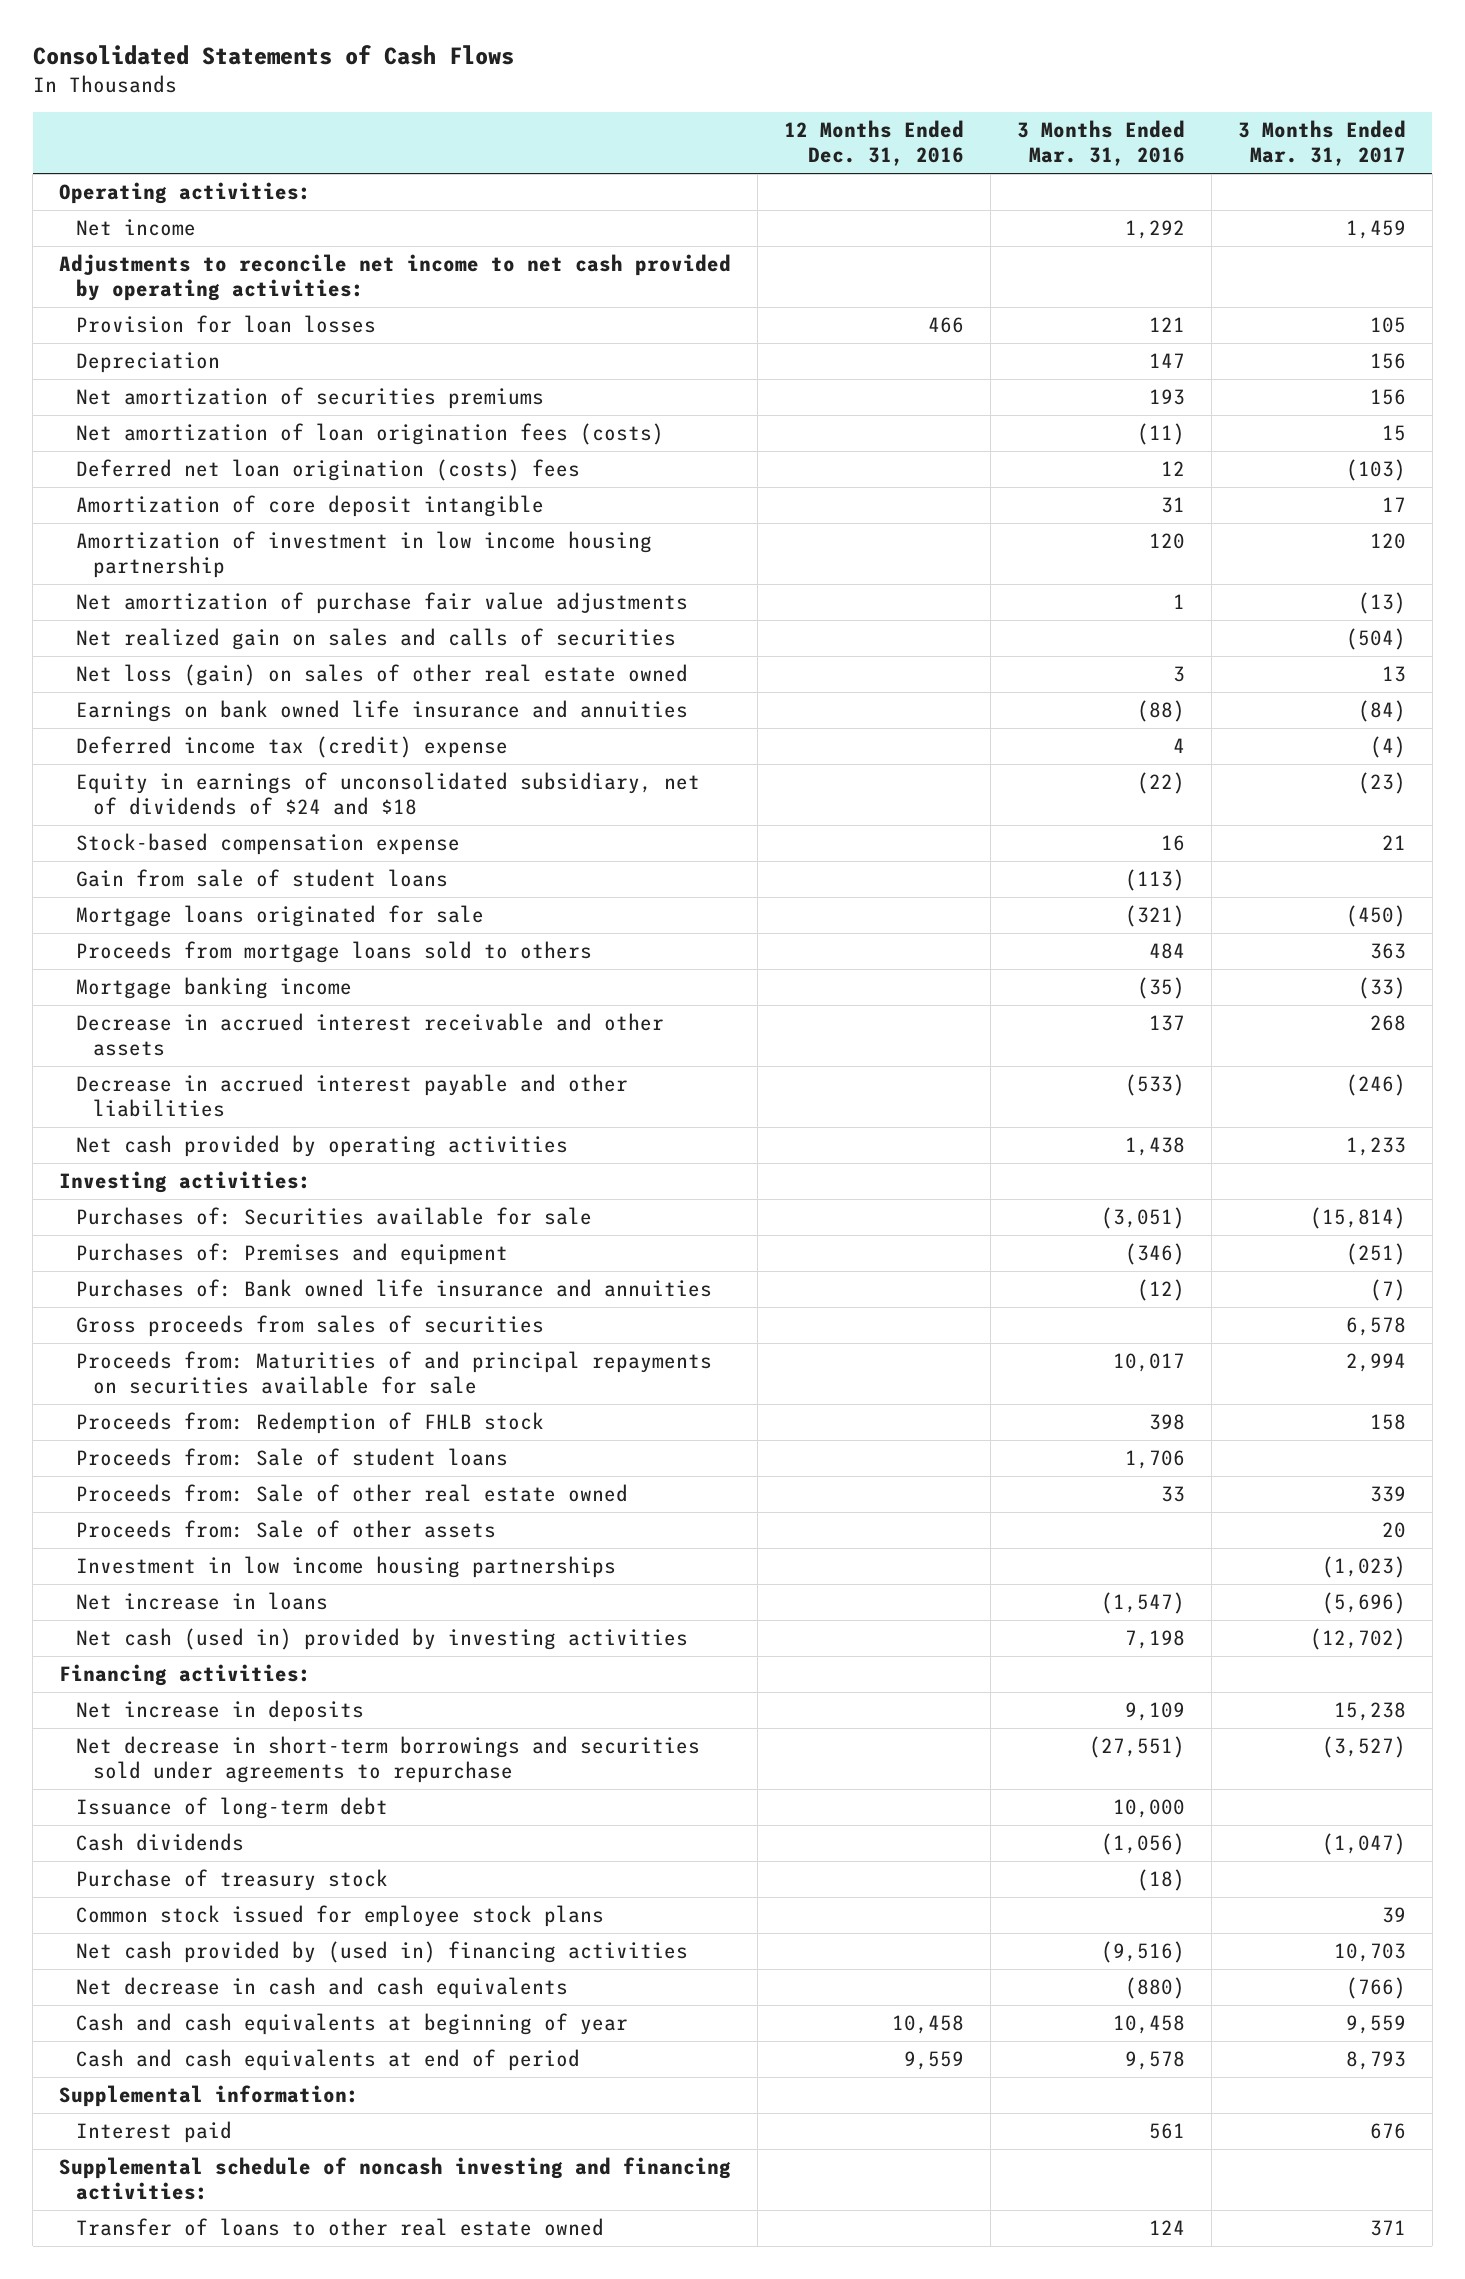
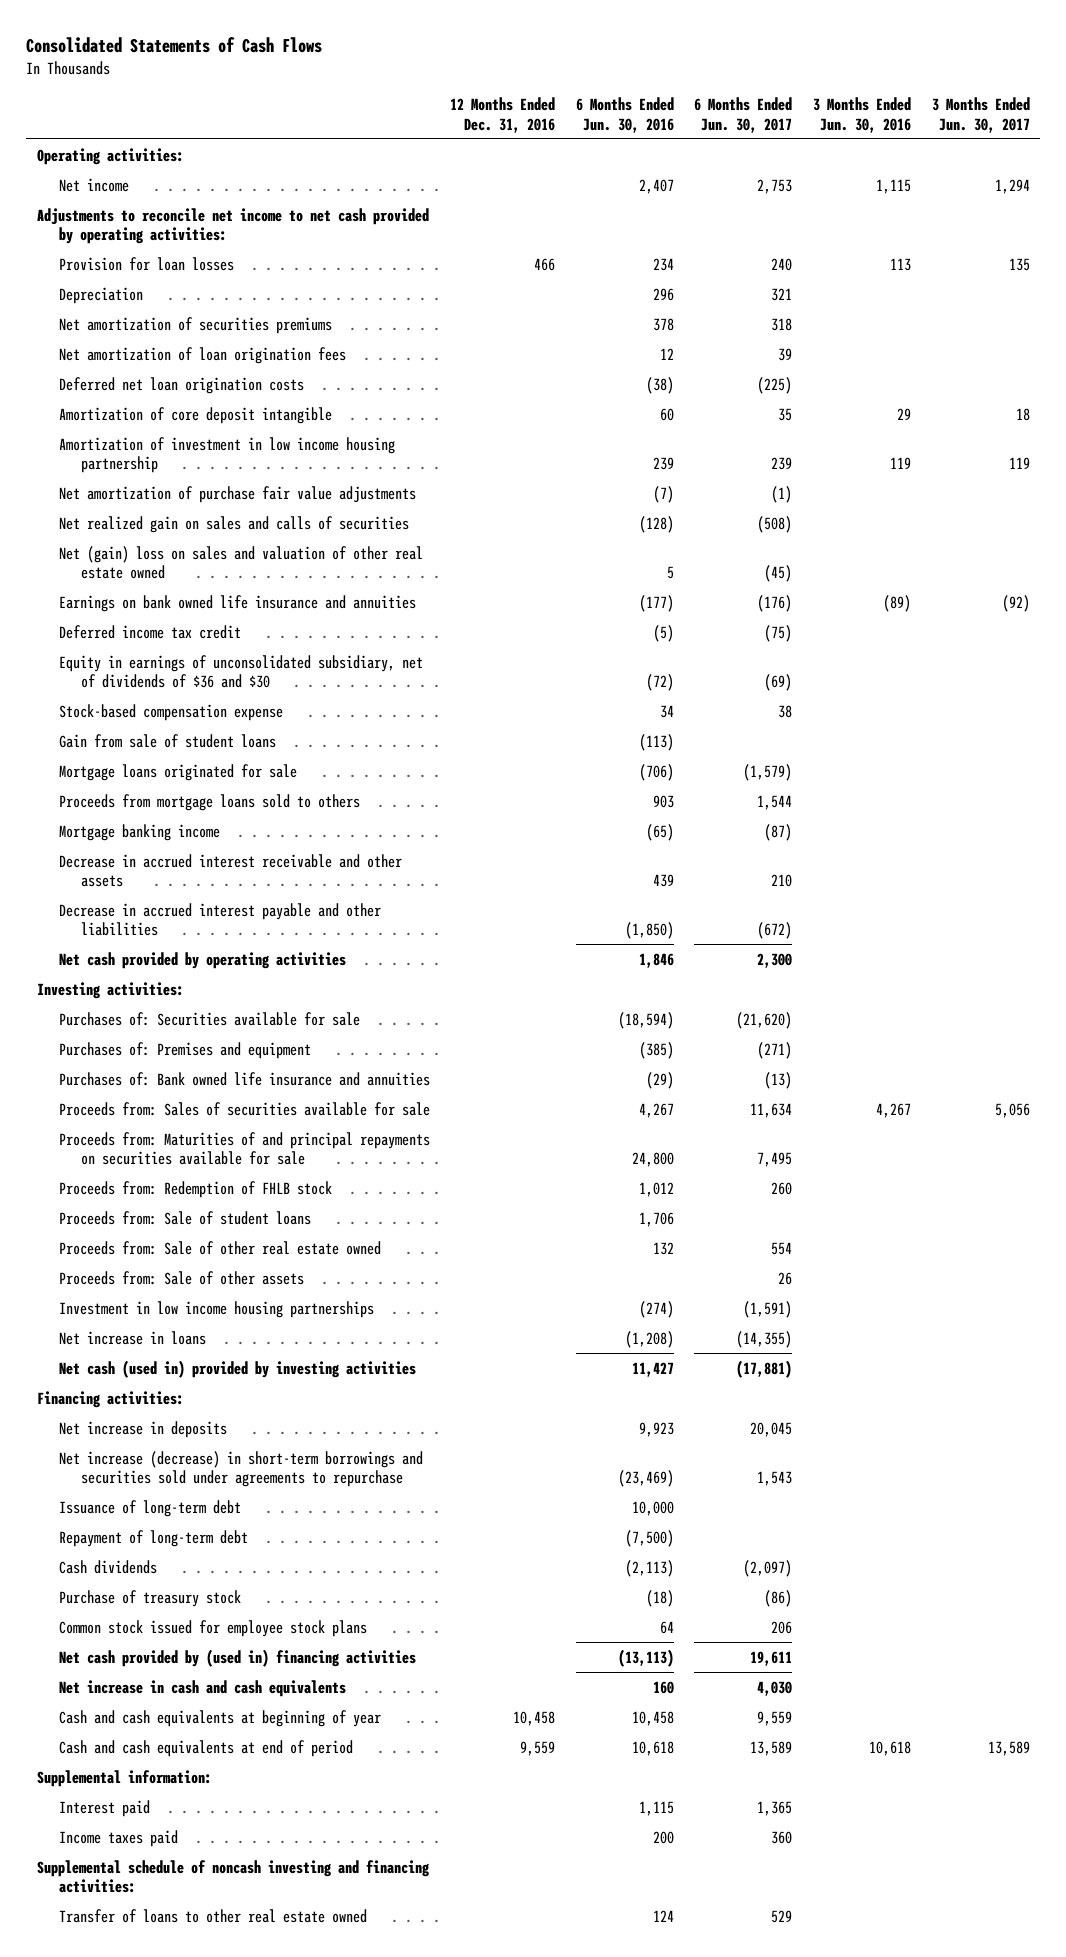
[1016,120,1185,167] 3 Months Ended Mar. 31, 2016 -> none
[1237,120,1406,167] 3 Months Ended Mar. 31, 2017 -> none
none -> [575,97,674,133] 6 Months Ended Jun. 30, 2016
none -> [694,97,793,133] 6 Months Ended Jun. 30, 2017
none -> [812,97,911,133] 3 Months Ended Jun. 30, 2016
none -> [931,97,1030,133] 3 Months Ended Jun. 30, 2017
[76,423,665,446] Net amortization of loan origination fees (costs) -> [58,346,346,364] Net amortization of loan origination fees
[76,459,581,482] Deferred net loan origination (costs) fees -> [58,376,304,394] Deferred net loan origination costs
[76,664,689,687] Net loss (gain) on sales of other real estate owned -> [58,545,423,579] Net (gain) loss on sales and valuation of other real estate owned
[76,736,509,759] Deferred income tax (credit) expense -> [58,624,241,639] Deferred income tax credit
[76,772,701,815] Equity in earnings of unconsolidated subsidiary, net of dividends of $24 and $18 -> [58,654,423,688] Equity in earnings of unconsolidated subsidiary, net of dividends of $36 and $30
[76,1315,545,1338] Gross proceeds from sales of securities -> [58,1101,430,1116] Proceeds from: Sales of securities available for sale
[76,1736,701,1783] Net decrease in short-term borrowings and securities sold under agreements to repurchase -> [58,1450,423,1487] Net increase (decrease) in short-term borrowings and securities sold under agreements to repurchase
none -> [58,1529,248,1547] Repayment of long-term debt
[76,1977,569,2000] Net decrease in cash and cash equivalents -> [58,1679,346,1697] Net increase in cash and cash equivalents
none -> [58,1829,178,1847] Income taxes paid

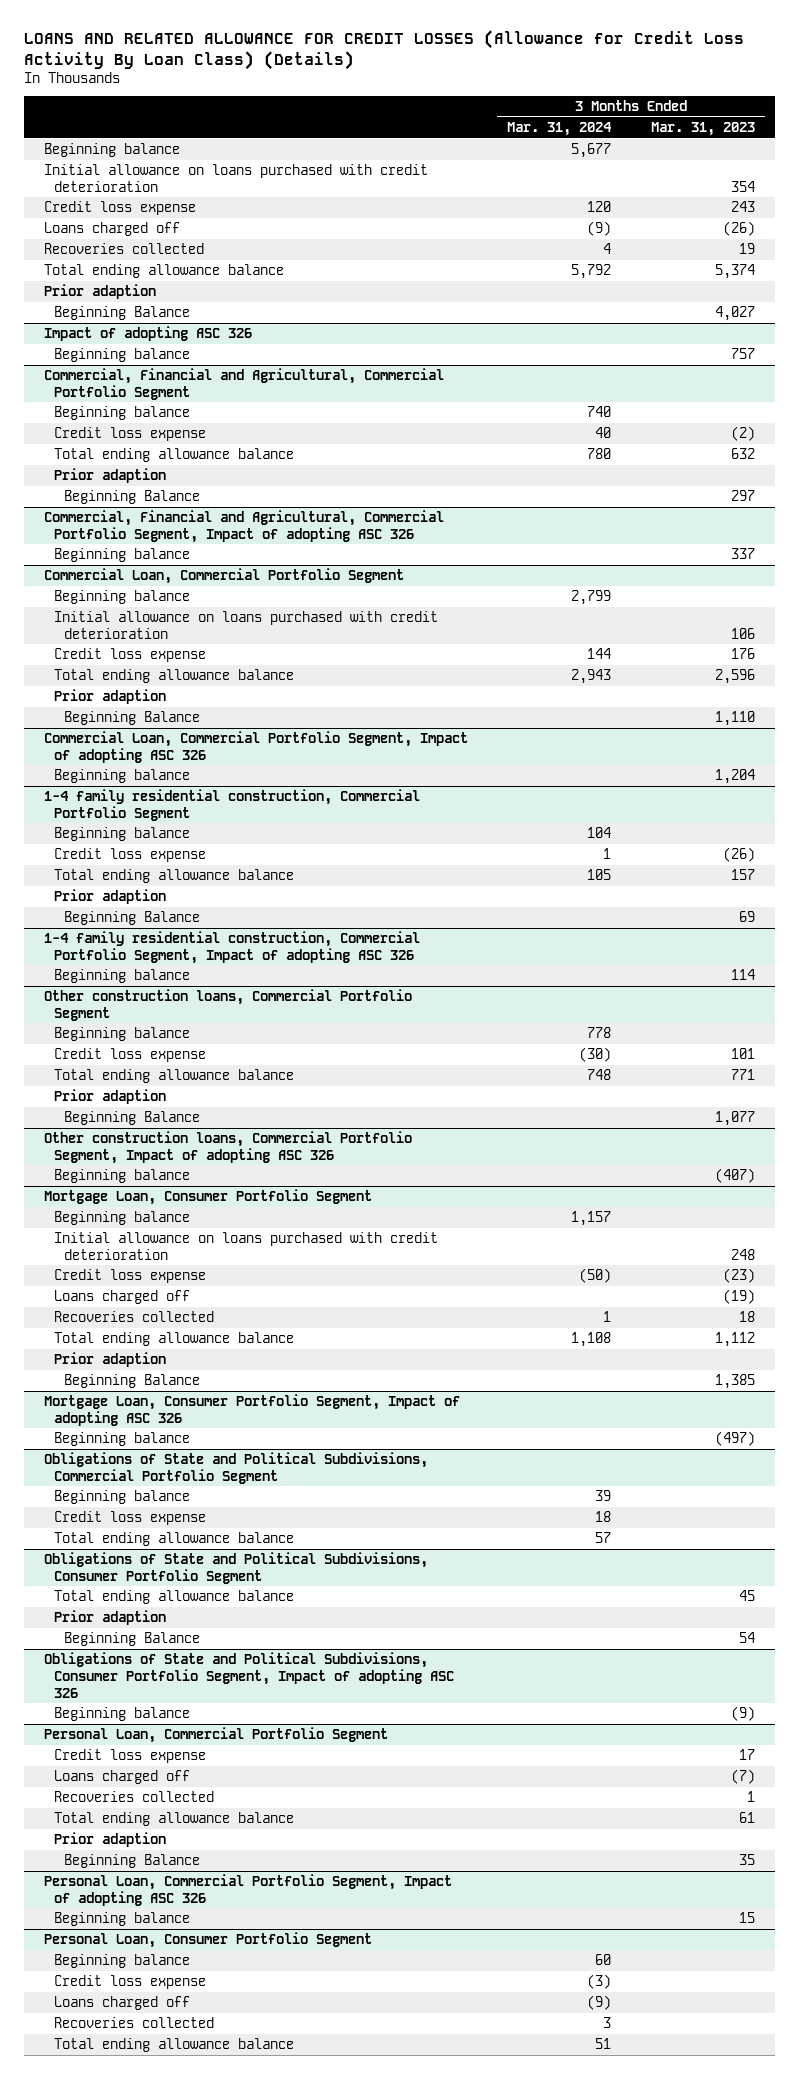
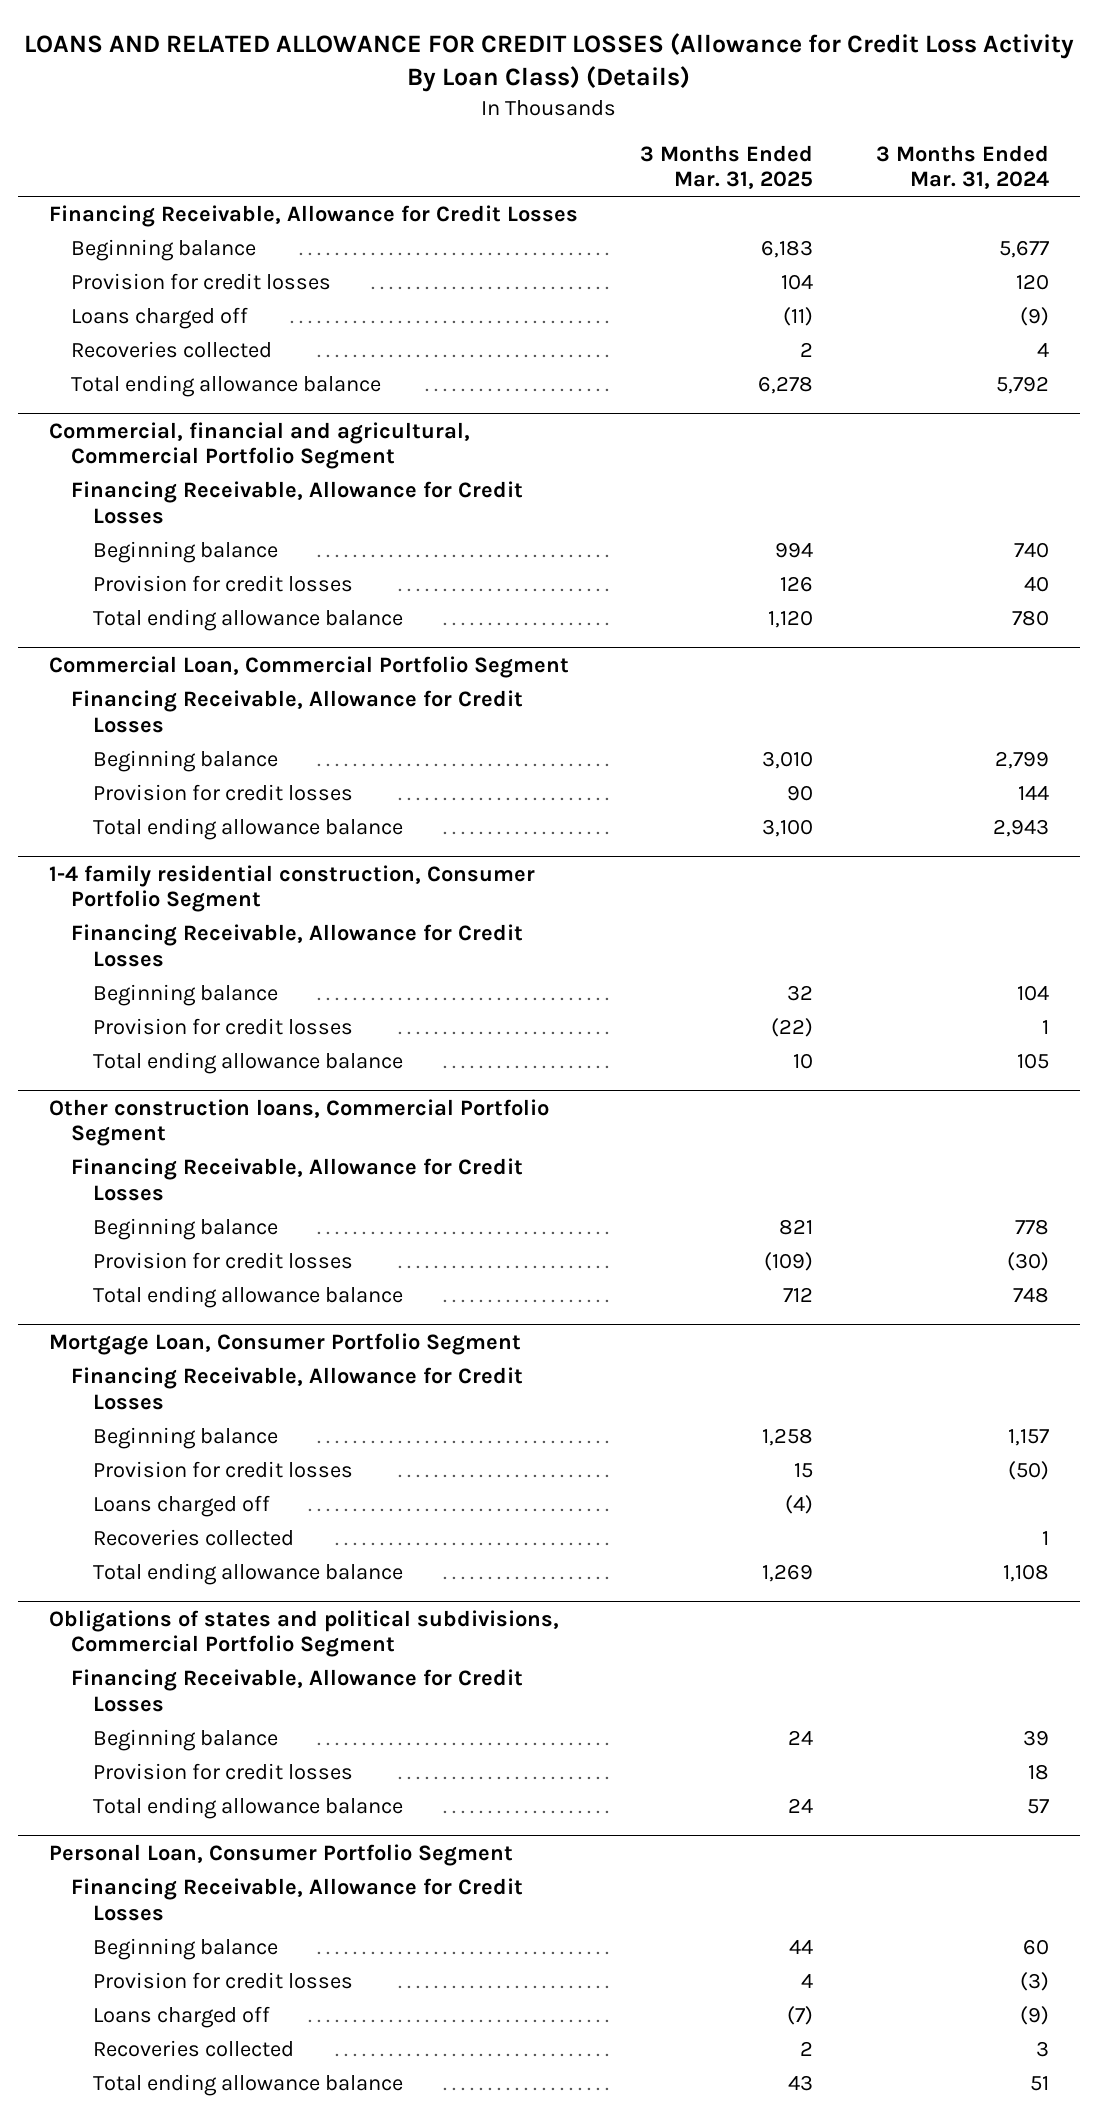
[651,121,756,136] Mar. 31, 2023 -> none
none -> [640,144,814,190] 3 Months Ended Mar. 31, 2025
none -> [48,204,578,227] Financing Receivable, Allowance for Credit Losses
[43,163,428,192] Initial allowance on loans purchased with credit deterioration -> none
[43,200,196,215] Credit loss expense -> [71,272,332,290] Provision for credit losses
[43,283,156,299] Prior adaption -> none
[53,305,190,320] Beginning Balance -> none
[43,325,252,341] Impact of adopting ASC 326 -> none
[53,347,190,362] Beginning balance -> none
[43,367,444,400] Commercial, Financial and Agricultural, Commercial Portfolio Segment -> [48,421,470,470] Commercial, financial and agricultural, Commercial Portfolio Segment
none -> [71,480,524,524] Financing Receivable, Allowance for Credit Losses
[53,426,206,441] Credit loss expense -> [93,574,354,592] Provision for credit losses
[53,467,166,483] Prior adaption -> none
[64,489,201,504] Beginning Balance -> none
[43,509,444,543] Commercial, Financial and Agricultural, Commercial Portfolio Segment, Impact of adopting ASC 326 -> none
[53,547,190,562] Beginning balance -> none
none -> [71,689,524,733] Financing Receivable, Allowance for Credit Losses
[53,610,438,639] Initial allowance on loans purchased with credit deterioration -> none
[53,647,206,662] Credit loss expense -> [93,783,354,801] Provision for credit losses
[53,688,166,704] Prior adaption -> none
[64,710,201,725] Beginning Balance -> none
[43,730,468,763] Commercial Loan, Commercial Portfolio Segment, Impact of adopting ASC 326 -> none
[53,768,190,783] Beginning balance -> none
[43,788,420,821] 1-4 family residential construction, Commercial Portfolio Segment -> [48,864,535,913] 1-4 family residential construction, Consumer Portfolio Segment
none -> [71,923,524,967] Financing Receivable, Allowance for Credit Losses
[53,847,206,862] Credit loss expense -> [93,1017,354,1035] Provision for credit losses
[53,888,166,904] Prior adaption -> none
[64,910,201,925] Beginning Balance -> none
[43,930,420,964] 1-4 family residential construction, Commercial Portfolio Segment, Impact of adopting ASC 326 -> none
[53,968,190,983] Beginning balance -> none
none -> [71,1157,524,1201] Financing Receivable, Allowance for Credit Losses
[53,1047,206,1062] Credit loss expense -> [93,1251,354,1269] Provision for credit losses
[53,1088,166,1104] Prior adaption -> none
[64,1110,201,1125] Beginning Balance -> none
[43,1130,412,1164] Other construction loans, Commercial Portfolio Segment, Impact of adopting ASC 326 -> none
[53,1168,190,1183] Beginning balance -> none
none -> [71,1366,524,1410] Financing Receivable, Allowance for Credit Losses
[53,1231,438,1260] Initial allowance on loans purchased with credit deterioration -> none
[53,1268,206,1283] Credit loss expense -> [93,1460,354,1478] Provision for credit losses
[53,1351,166,1367] Prior adaption -> none
[64,1373,201,1388] Beginning Balance -> none
[43,1393,460,1426] Mortgage Loan, Consumer Portfolio Segment, Impact of adopting ASC 326 -> none
[53,1431,190,1446] Beginning balance -> none
[43,1451,428,1484] Obligations of State and Political Subdivisions, Commercial Portfolio Segment -> [48,1609,559,1658] Obligations of states and political subdivisions, Commercial Portfolio Segment
none -> [71,1668,524,1712] Financing Receivable, Allowance for Credit Losses
[53,1510,206,1525] Credit loss expense -> [93,1762,354,1780] Provision for credit losses
[43,1551,428,1584] Obligations of State and Political Subdivisions, Consumer Portfolio Segment -> none
[53,1589,294,1604] Total ending allowance balance -> none
[53,1609,166,1625] Prior adaption -> none
[64,1631,201,1646] Beginning Balance -> none
[43,1651,454,1698] Obligations of State and Political Subdivisions, Consumer Portfolio Segment, Impact of adopting ASC 326 -> none
[53,1706,190,1721] Beginning balance -> none
[43,1726,388,1743] Personal Loan, Commercial Portfolio Segment -> none
[53,1748,206,1763] Credit loss expense -> none
[53,1769,190,1784] Loans charged off -> none
[53,1790,214,1802] Recoveries collected -> none
[53,1811,294,1826] Total ending allowance balance -> none
[53,1831,166,1847] Prior adaption -> none
[64,1853,201,1868] Beginning Balance -> none
[43,1873,452,1906] Personal Loan, Commercial Portfolio Segment, Impact of adopting ASC 326 -> none
[53,1911,190,1926] Beginning balance -> none
none -> [71,1877,524,1921] Financing Receivable, Allowance for Credit Losses
[53,1974,206,1989] Credit loss expense -> [93,1971,354,1989] Provision for credit losses

